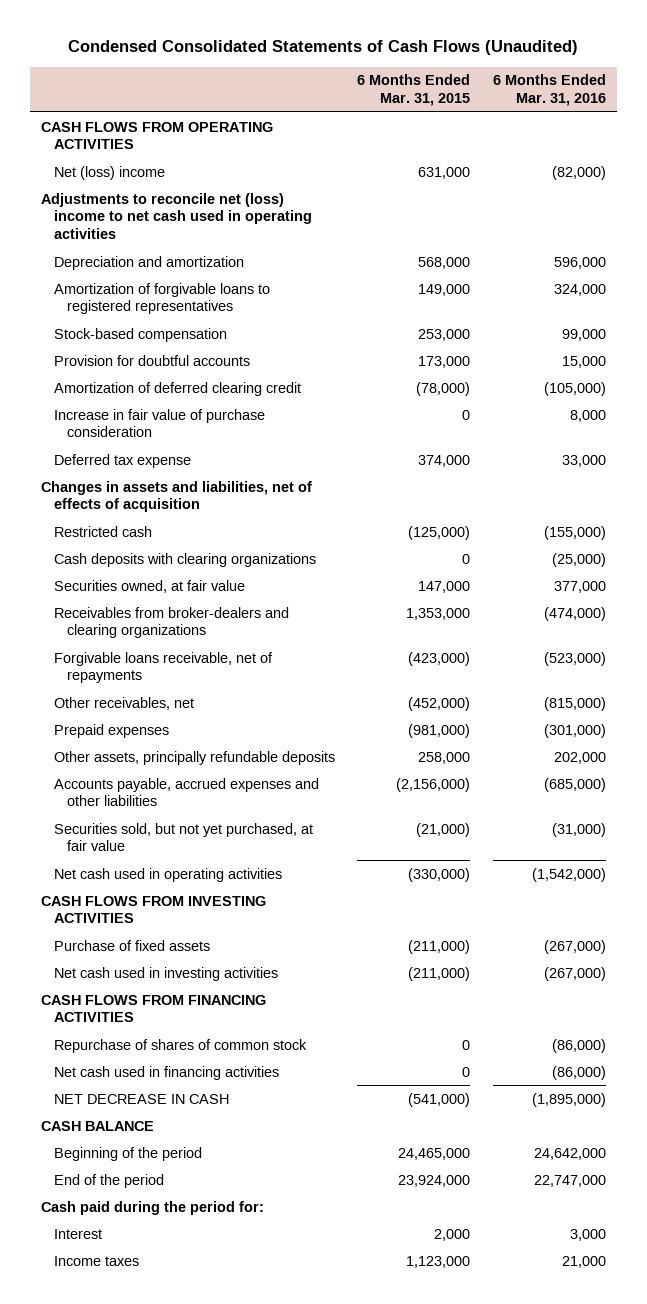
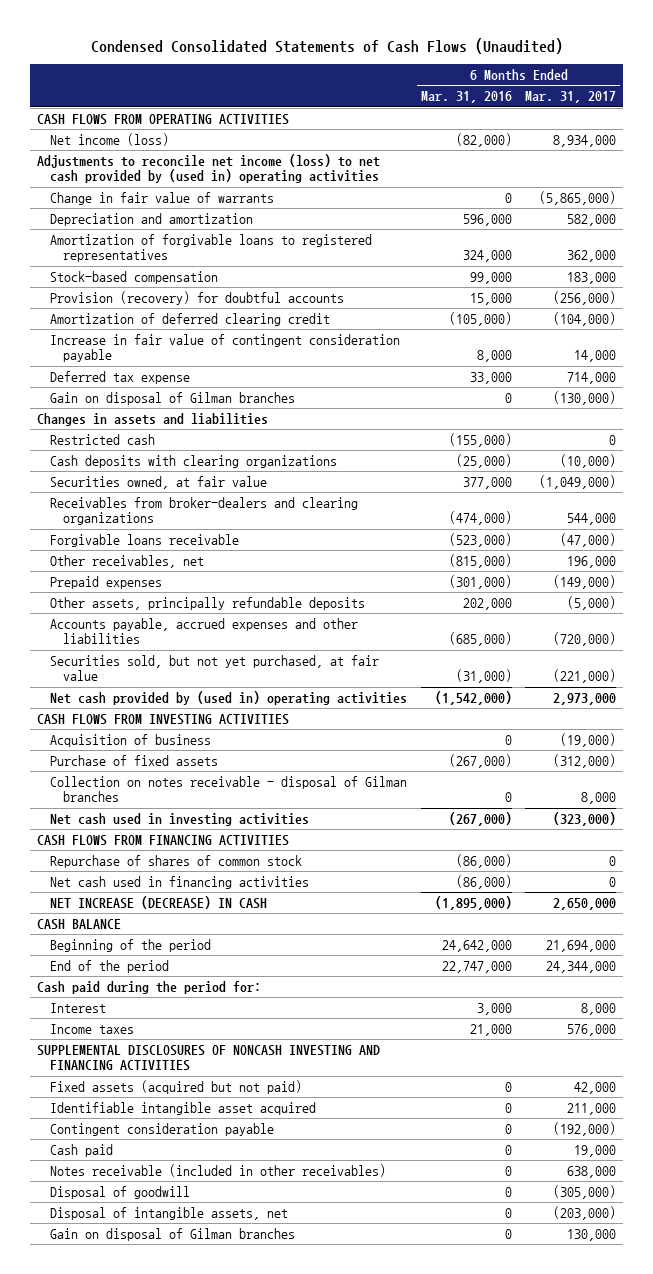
[357,74,471,107] 6 Months Ended Mar. 31, 2015 -> none
none -> [525,91,617,104] Mar. 31, 2017
[53,165,165,180] Net (loss) income -> [49,132,169,146] Net income (loss)
[41,192,312,240] Adjustments to reconcile net (loss) income to net cash used in operating activities -> [37,153,381,184] Adjustments to reconcile net income (loss) to net cash provided by (used in) operating activities
none -> [49,191,274,205] Change in fair value of warrants
[53,354,250,366] Provision for doubtful accounts -> [49,290,344,305] Provision (recovery) for doubtful accounts
[53,408,265,438] Increase in fair value of purchase consideration -> [49,333,400,363] Increase in fair value of contingent consideration payable
none -> [49,391,295,405] Gain on disposal of Gilman branches
[41,480,313,513] Changes in assets and liabilities, net of effects of acquisition -> [37,412,269,426] Changes in assets and liabilities
[53,651,273,684] Forgivable loans receivable, net of repayments -> [49,533,239,547] Forgivable loans receivable
[53,867,282,882] Net cash used in operating activities -> [49,690,407,705] Net cash provided by (used in) operating activities
none -> [49,733,211,747] Acquisition of business
none -> [49,775,407,803] Collection on notes receivable - disposal of Gilman branches
[53,1093,229,1104] NET DECREASE IN CASH -> [49,895,267,909] NET INCREASE (DECREASE) IN CASH
none -> [37,1044,381,1072] SUPPLEMENTAL DISCLOSURES OF NONCASH INVESTING AND FINANCING ACTIVITIES
none -> [49,1079,302,1094] Fixed assets (acquired but not paid)
none -> [49,1101,316,1115] Identifiable intangible asset acquired
none -> [49,1122,274,1136] Contingent consideration payable
none -> [49,1143,113,1157] Cash paid
none -> [49,1163,386,1177] Notes receivable (included in other receivables)
none -> [49,1185,190,1199] Disposal of goodwill
none -> [49,1206,288,1220] Disposal of intangible assets, net
none -> [49,1227,295,1241] Gain on disposal of Gilman branches

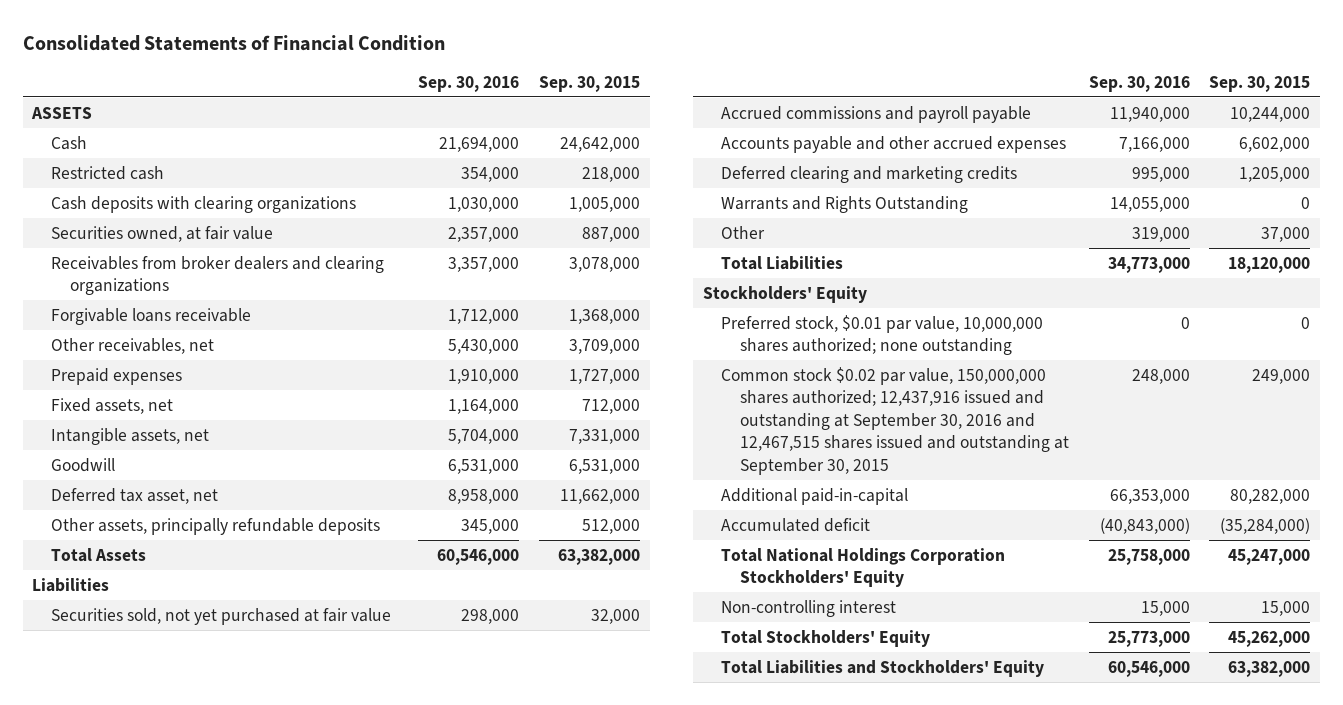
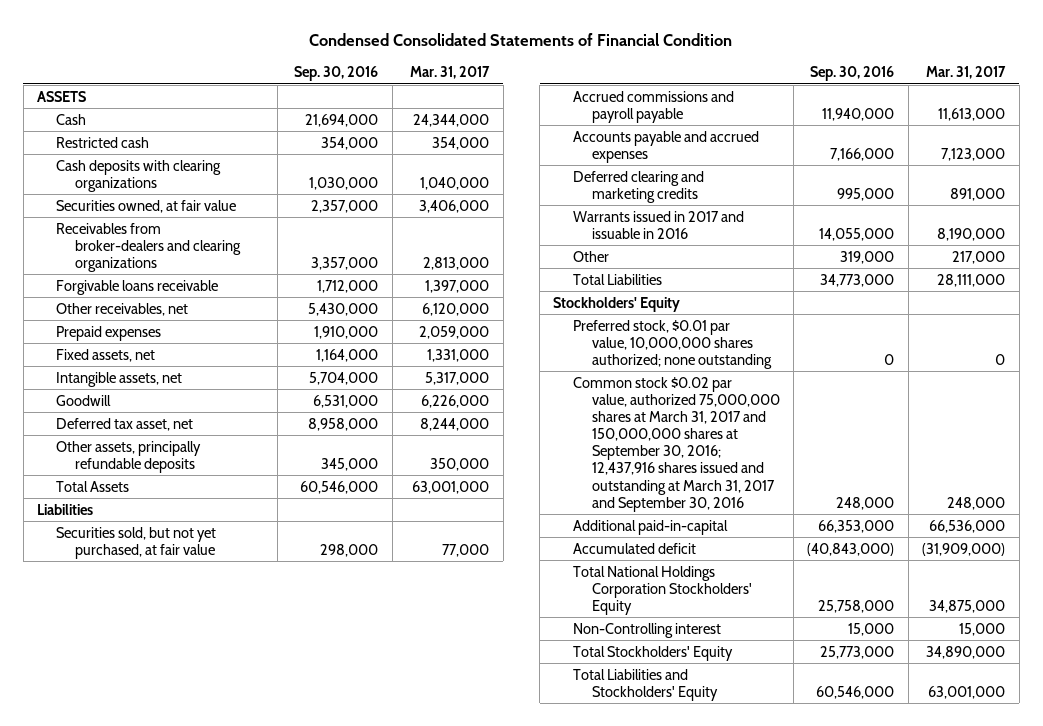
[22,34,445,51] Consolidated Statements of Financial Condition -> [309,32,733,46] Condensed Consolidated Statements of Financial Condition
[538,75,640,92] Sep. 30, 2015 -> none
none -> [410,66,491,80] Mar. 31, 2017
[51,255,385,296] Receivables from broker dealers and clearing organizations -> [56,222,242,272] Receivables from broker-dealers and clearing organizations
[51,607,392,625] Securities sold, not yet purchased at fair value -> [56,526,217,559] Securities sold, but not yet purchased, at fair value
[721,135,1067,153] Accounts payable and other accrued expenses -> [572,130,759,163] Accounts payable and accrued expenses
[721,195,969,213] Warrants and Rights Outstanding -> [572,210,744,239] Warrants issued in 2017 and issuable in 2016
[721,366,1070,475] Common stock $0.02 par value, 150,000,000 shares authorized; 12,437,916 issued and outstanding at September 30, 2016 and 12,467,515 shares issued and outstanding at September 30, 2015 -> [572,376,780,512] Common stock $0.02 par value, authorized 75,000,000 shares at March 31, 2017 and 150,000,000 shares at September 30, 2016; 12,437,916 shares issued and outstanding at March 31, 2017 and September 30, 2016
[721,599,897,617] Non-controlling interest -> [572,622,721,638] Non-Controlling interest

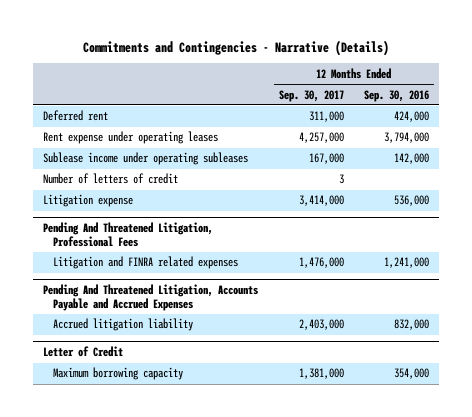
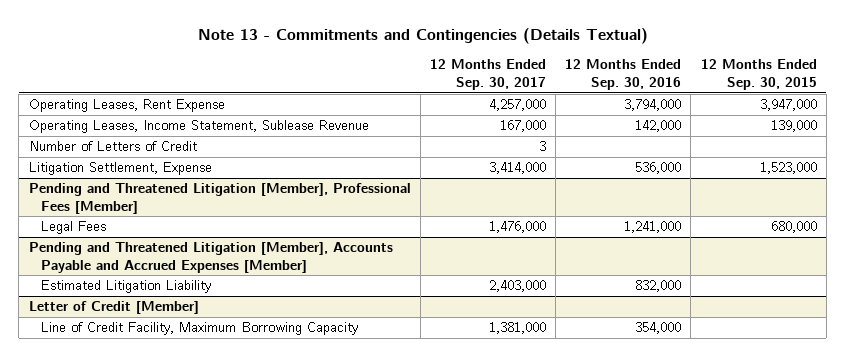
[83,39,390,56] Commitments and Contingencies - Narrative (Details) -> [197,28,648,45] Note 13 - Commitments and Contingencies (Details Textual)
none -> [700,59,817,90] 12 Months Ended Sep. 30, 2015
[43,110,109,122] Deferred rent -> none
[43,131,219,145] Rent expense under operating leases -> [28,99,225,113] Operating Leases, Rent Expense
[43,152,249,166] Sublease income under operating subleases -> [28,120,369,134] Operating Leases, Income Statement, Sublease Revenue
[43,173,179,185] Number of letters of credit -> [28,141,197,152] Number of Letters of Credit
[43,194,134,208] Litigation expense -> [28,162,212,176] Litigation Settlement, Expense
[43,222,214,248] Pending And Threatened Litigation, Professional Fees -> [28,183,411,214] Pending and Threatened Litigation [Member], Professional Fees [Member]
[53,256,239,270] Litigation and FINRA related expenses -> [41,221,107,235] Legal Fees
[43,284,259,312] Pending And Threatened Litigation, Accounts Payable and Accrued Expenses -> [28,242,393,273] Pending and Threatened Litigation [Member], Accounts Payable and Accrued Expenses [Member]
[53,318,194,332] Accrued litigation liability -> [41,280,212,294] Estimated Litigation Liability
[43,346,124,358] Letter of Credit -> [28,301,199,315] Letter of Credit [Member]
[53,367,184,381] Maximum borrowing capacity -> [41,322,359,336] Line of Credit Facility, Maximum Borrowing Capacity

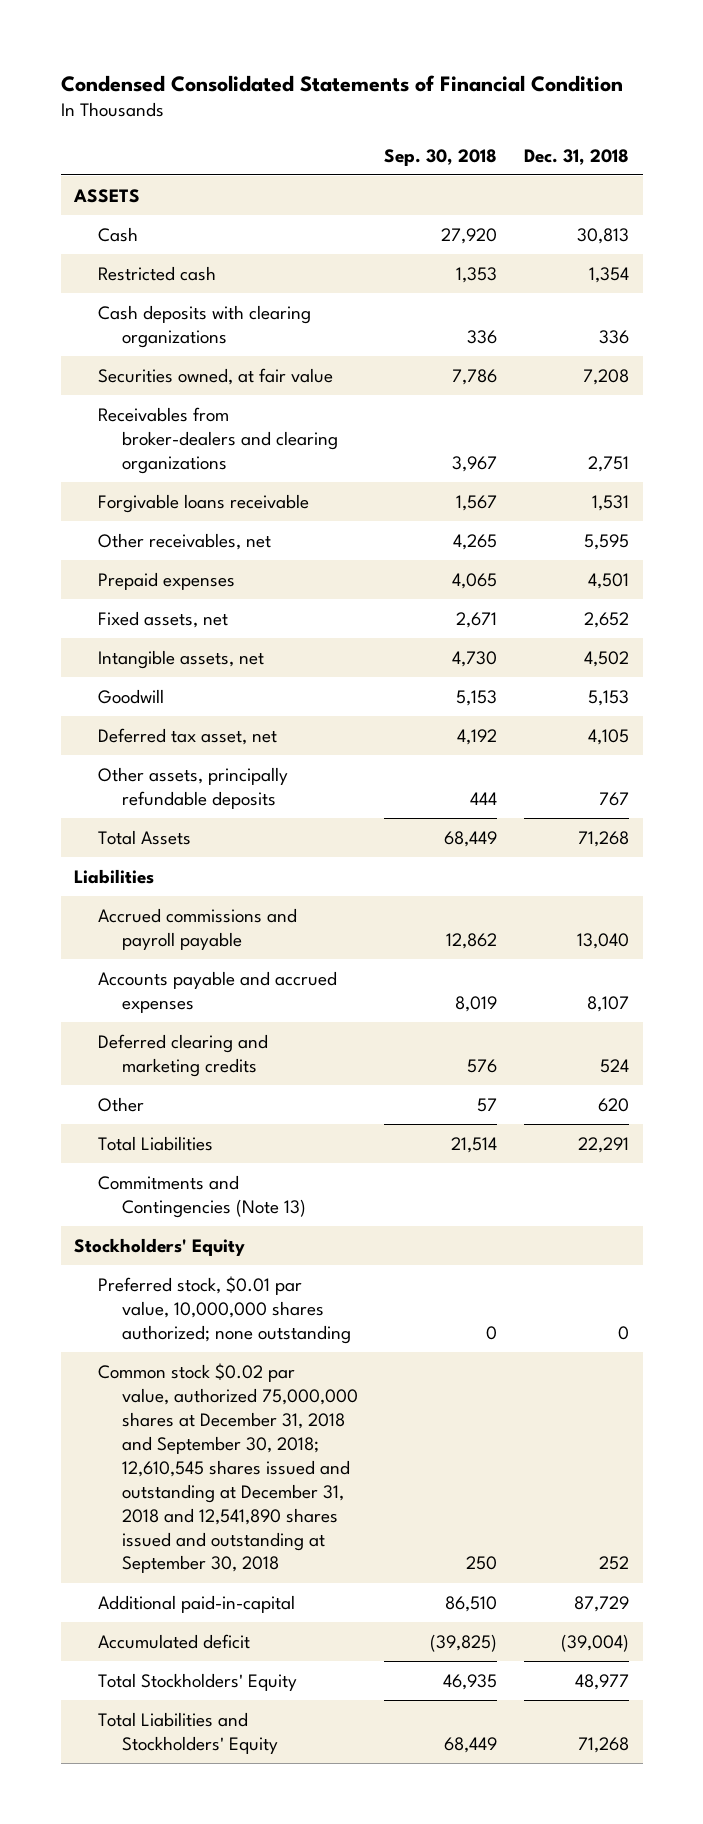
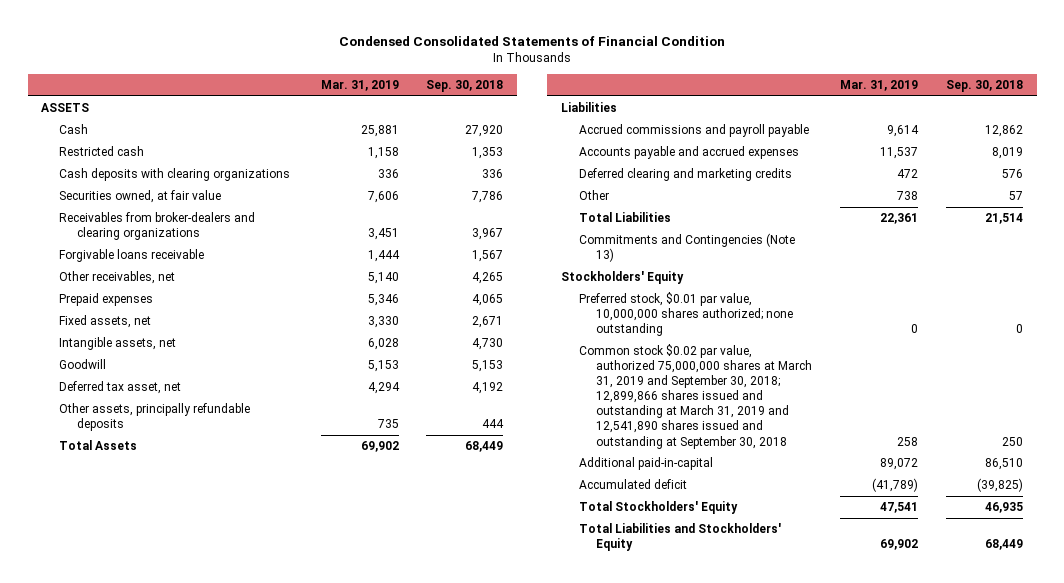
[524,148,630,165] Dec. 31, 2018 -> none
none -> [320,79,399,91] Mar. 31, 2019
[97,1362,358,1574] Common stock $0.02 par value, authorized 75,000,000 shares at December 31, 2018 and September 30, 2018; 12,610,545 shares issued and outstanding at December 31, 2018 and 12,541,890 shares issued and outstanding at September 30, 2018 -> [578,344,813,449] Common stock $0.02 par value, authorized 75,000,000 shares at March 31, 2019 and September 30, 2018; 12,899,866 shares issued and outstanding at March 31, 2019 and 12,541,890 shares issued and outstanding at September 30, 2018

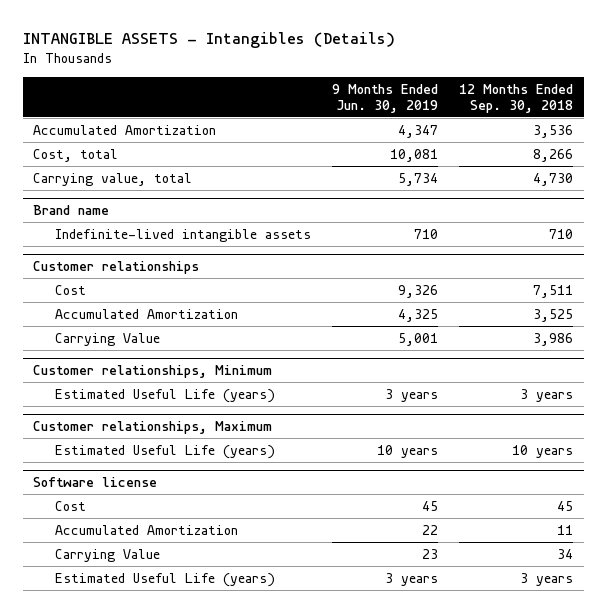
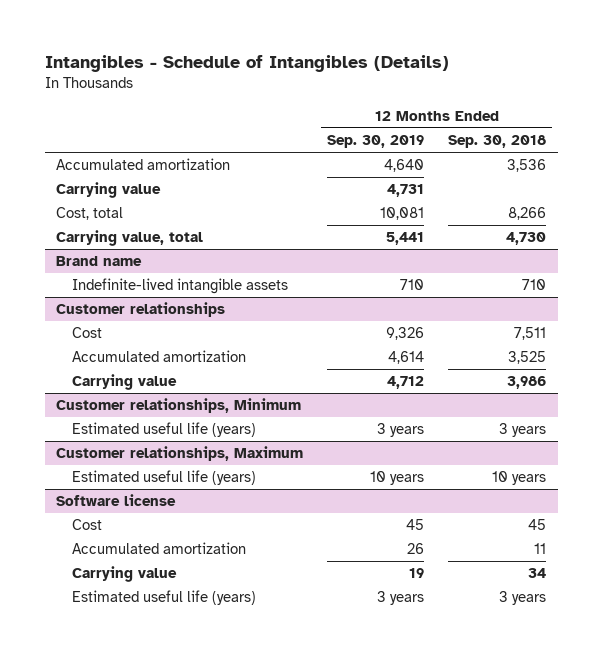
[22,32,395,49] INTANGIBLE ASSETS - Intangibles (Details) -> [44,54,449,72] Intangibles - Schedule of Intangibles (Details)
[331,83,438,113] 9 Months Ended Jun. 30, 2019 -> none
none -> [327,135,425,149] Sep. 30, 2019
[33,124,217,135] Accumulated Amortization -> [56,158,231,171] Accumulated amortization
none -> [56,182,162,199] Carrying value
[54,308,238,319] Accumulated Amortization -> [71,350,246,363] Accumulated amortization
[54,332,160,346] Carrying Value -> [71,374,177,391] Carrying value
[54,388,275,403] Estimated Useful Life (years) -> [71,422,256,438] Estimated useful life (years)
[54,444,275,459] Estimated Useful Life (years) -> [71,470,256,486] Estimated useful life (years)
[54,524,238,535] Accumulated Amortization -> [71,542,246,555] Accumulated amortization
[54,548,160,562] Carrying Value -> [71,566,177,583] Carrying value
[54,572,275,587] Estimated Useful Life (years) -> [71,590,256,606] Estimated useful life (years)

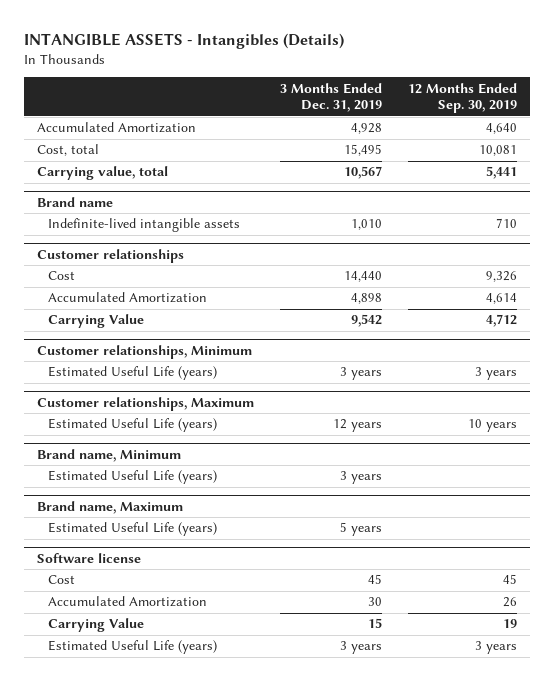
[44,54,449,72] Intangibles - Schedule of Intangibles (Details) -> [23,33,344,50] INTANGIBLE ASSETS - Intangibles (Details)
[448,135,547,149] Sep. 30, 2018 -> none
none -> [280,82,383,113] 3 Months Ended Dec. 31, 2019
[56,182,162,199] Carrying value -> none
[56,158,231,171] Accumulated amortization -> [36,122,196,134] Accumulated Amortization
[71,350,246,363] Accumulated amortization -> [48,292,208,304] Accumulated Amortization
[71,374,177,391] Carrying value -> [48,314,145,329] Carrying Value
[71,422,256,438] Estimated useful life (years) -> [48,366,218,381] Estimated Useful Life (years)
[71,470,256,486] Estimated useful life (years) -> [48,418,218,433] Estimated Useful Life (years)
none -> [36,448,181,462] Brand name, Minimum
none -> [48,470,218,485] Estimated Useful Life (years)
none -> [36,500,183,514] Brand name, Maximum
none -> [48,522,218,537] Estimated Useful Life (years)
[71,542,246,555] Accumulated amortization -> [48,596,208,608] Accumulated Amortization
[71,566,177,583] Carrying value -> [48,618,145,633] Carrying Value
[71,590,256,606] Estimated useful life (years) -> [48,640,218,655] Estimated Useful Life (years)

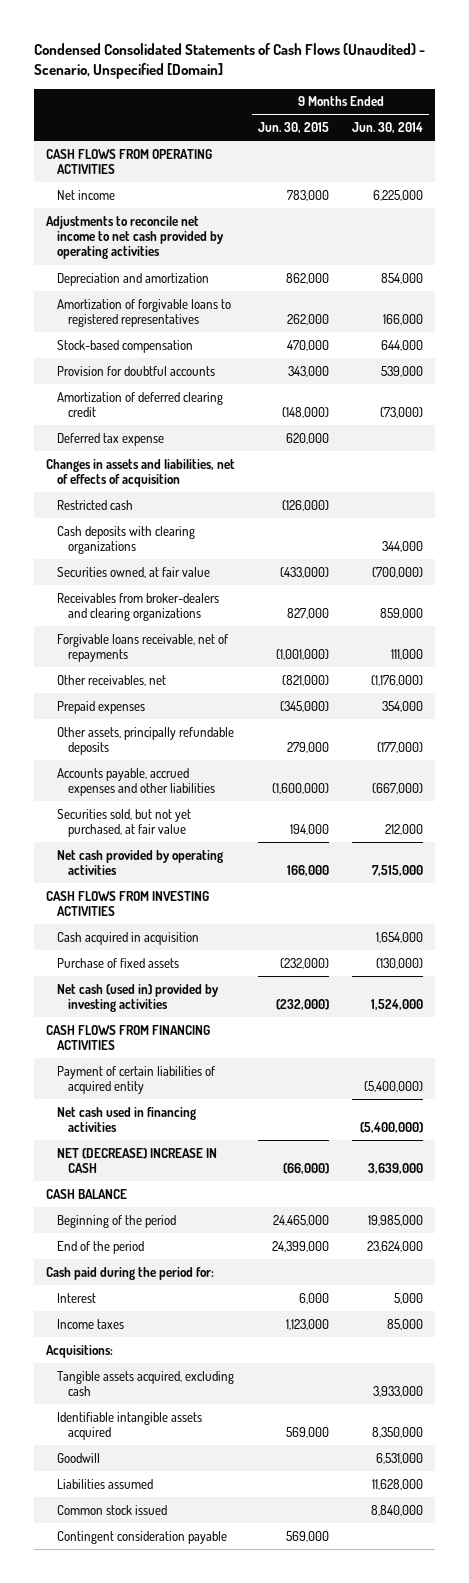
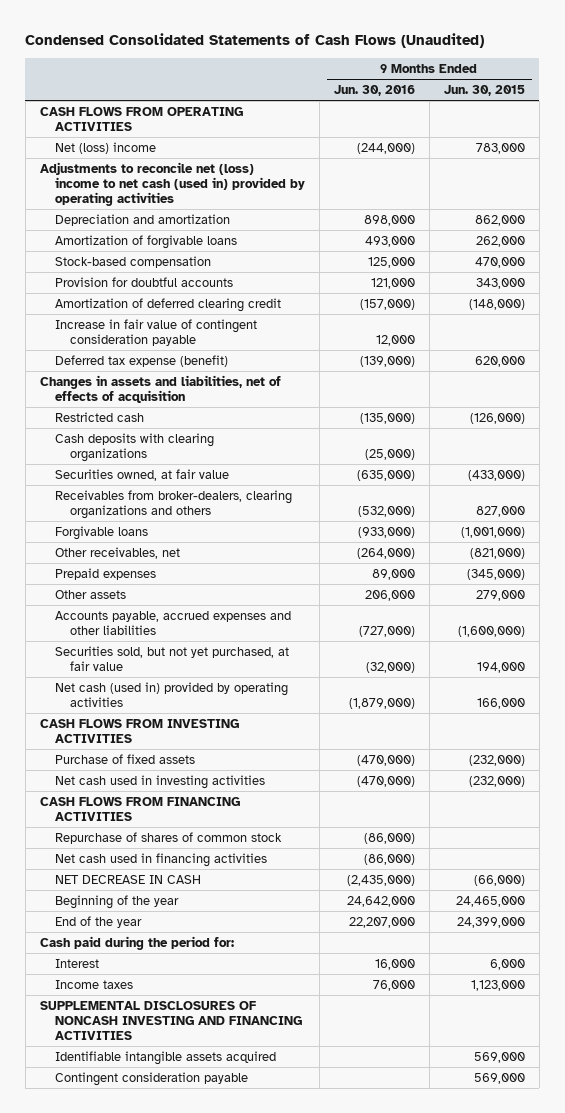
[34,42,426,80] Condensed Consolidated Statements of Cash Flows (Unaudited) - Scenario, Unspecified [Domain] -> [25,33,485,49] Condensed Consolidated Statements of Cash Flows (Unaudited)
[352,121,424,133] Jun. 30, 2014 -> none
none -> [333,85,415,97] Jun. 30, 2016
[57,189,116,200] Net income -> [54,141,156,154] Net (loss) income
[46,215,225,260] Adjustments to reconcile net income to net cash provided by operating activities -> [39,161,305,207] Adjustments to reconcile net (loss) income to net cash (used in) provided by operating activities
[57,298,232,328] Amortization of forgivable loans to registered representatives -> [54,234,237,249] Amortization of forgivable loans
none -> [54,318,257,346] Increase in fair value of contingent consideration payable
[57,432,165,446] Deferred tax expense -> [54,354,228,367] Deferred tax expense (benefit)
[57,633,229,663] Forgivable loans receivable, net of repayments -> none
[57,592,220,622] Receivables from broker-dealers and clearing organizations -> [54,489,292,519] Receivables from broker-dealers, clearing organizations and others
none -> [54,525,148,540] Forgivable loans
[57,726,235,756] Other assets, principally refundable deposits -> [54,589,126,599] Other assets
[57,849,224,876] Net cash provided by operating activities -> [54,681,288,707] Net cash (used in) provided by operating activities
[57,931,200,945] Cash acquired in acquisition -> none
[57,983,220,1013] Net cash (used in) provided by investing activities -> [54,774,265,789] Net cash used in investing activities
[57,1065,216,1095] Payment of certain liabilities of acquired entity -> none
none -> [54,831,282,844] Repurchase of shares of common stock
[46,1188,128,1199] CASH BALANCE -> none
[57,1147,218,1174] NET (DECREASE) INCREASE IN CASH -> [54,874,201,884] NET DECREASE IN CASH
[57,1214,177,1228] Beginning of the period -> [54,894,179,909] Beginning of the year
[57,1240,145,1254] End of the period -> [54,915,142,928] End of the year
[46,1344,114,1358] Acquisitions: -> none
[57,1370,235,1397] Tangible assets acquired, excluding cash -> none
none -> [39,1000,302,1041] SUPPLEMENTAL DISCLOSURES OF NONCASH INVESTING AND FINANCING ACTIVITIES
[57,1452,101,1463] Goodwill -> none
[57,1478,154,1489] Liabilities assumed -> none
[57,1504,168,1515] Common stock issued -> none

